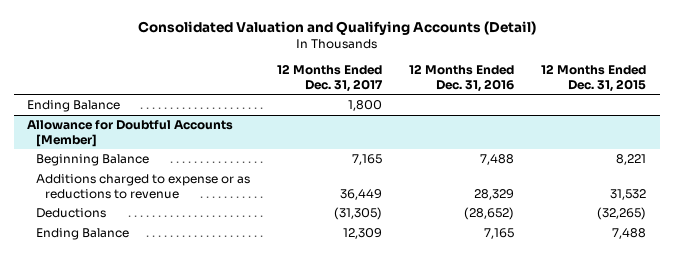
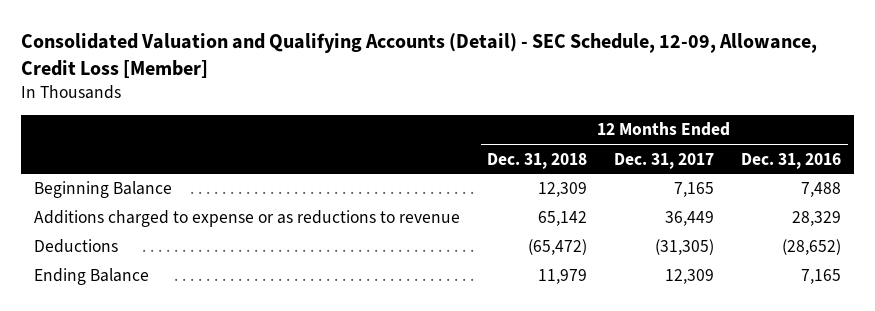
[137,21,536,36] Consolidated Valuation and Qualifying Accounts (Detail) -> [20,32,817,78] Consolidated Valuation and Qualifying Accounts (Detail) - SEC Schedule, 12-09, Allowance, Credit Loss [Member]
[541,64,647,92] 12 Months Ended Dec. 31, 2015 -> none
none -> [487,152,588,169] Dec. 31, 2018
[27,100,121,113] Ending Balance -> none
[27,120,234,147] Allowance for Doubtful Accounts [Member] -> none

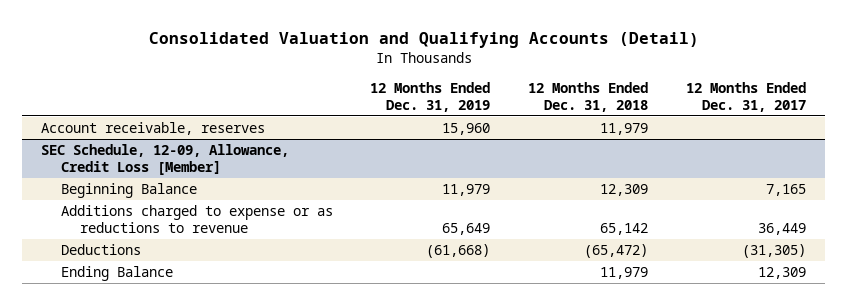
[20,32,817,78] Consolidated Valuation and Qualifying Accounts (Detail) - SEC Schedule, 12-09, Allowance, Credit Loss [Member] -> [148,31,699,48] Consolidated Valuation and Qualifying Accounts (Detail)
[741,152,842,169] Dec. 31, 2016 -> none
none -> [370,81,491,112] 12 Months Ended Dec. 31, 2019
none -> [41,122,266,136] Account receivable, reserves
none -> [41,144,290,176] SEC Schedule, 12-09, Allowance, Credit Loss [Member]

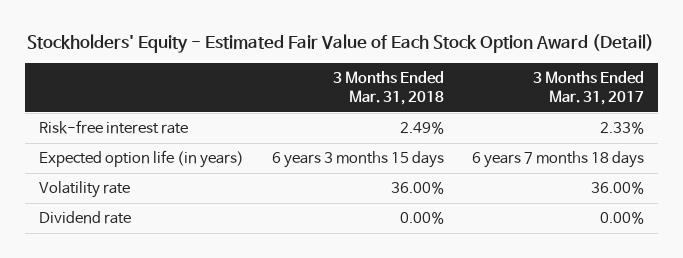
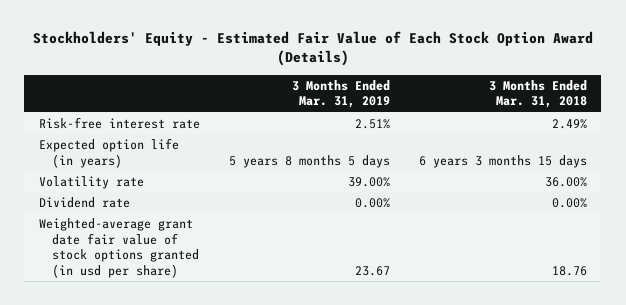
[27,33,655,53] Stockholders' Equity - Estimated Fair Value of Each Stock Option Award (Detail) -> [32,31,593,67] Stockholders' Equity - Estimated Fair Value of Each Stock Option Award (Details)
[533,71,645,106] 3 Months Ended Mar. 31, 2017 -> none
none -> [291,79,390,109] 3 Months Ended Mar. 31, 2019
none -> [38,217,199,278] Weighted-average grant date fair value of stock options granted (in usd per share)

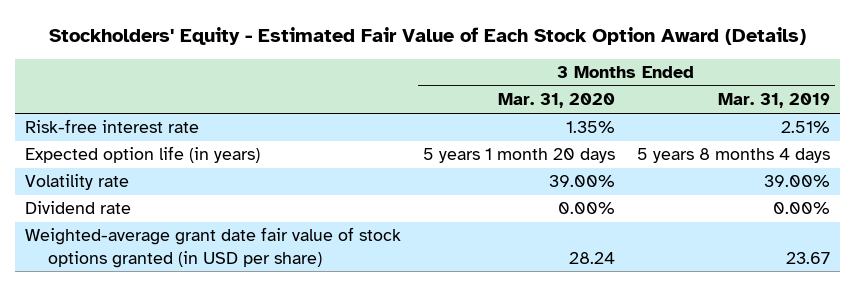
[488,79,587,109] 3 Months Ended Mar. 31, 2018 -> none
none -> [498,93,616,109] Mar. 31, 2020
[228,154,390,168] 5 years 8 months 5 days -> [636,148,830,164] 5 years 8 months 4 days
[38,217,199,278] Weighted-average grant date fair value of stock options granted (in usd per share) -> [25,227,402,268] Weighted-average grant date fair value of stock options granted (in USD per share)

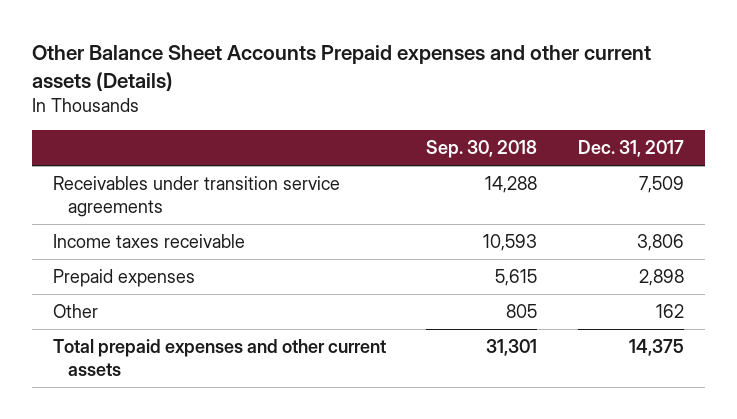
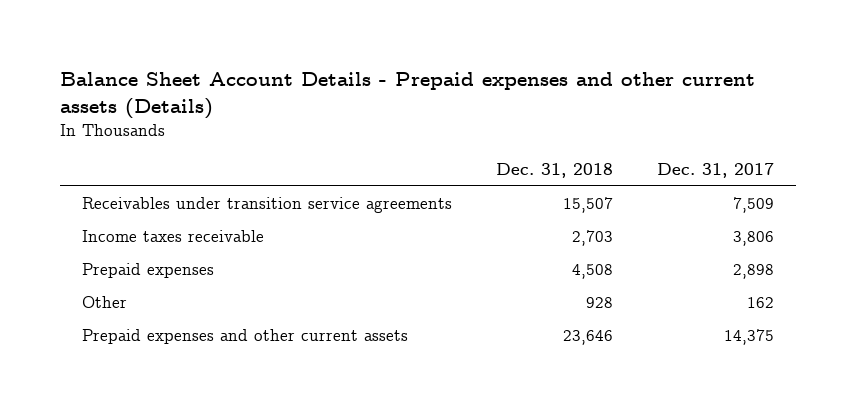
[32,45,652,91] Other Balance Sheet Accounts Prepaid expenses and other current assets (Details) -> [59,72,755,119] Balance Sheet Account Details - Prepaid expenses and other current assets (Details)
[426,140,538,159] Sep. 30, 2018 -> none
none -> [495,163,613,179] Dec. 31, 2018
[52,339,386,377] Total prepaid expenses and other current assets -> [81,329,408,345] Prepaid expenses and other current assets

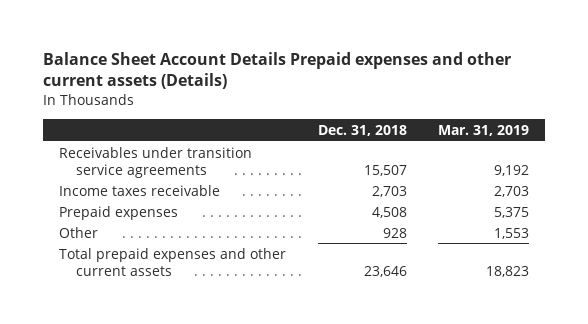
[59,72,755,119] Balance Sheet Account Details - Prepaid expenses and other current assets (Details) -> [43,51,512,90] Balance Sheet Account Details Prepaid expenses and other current assets (Details)
[657,163,775,179] Dec. 31, 2017 -> none
none -> [438,124,530,136] Mar. 31, 2019
[81,329,408,345] Prepaid expenses and other current assets -> [59,247,287,276] Total prepaid expenses and other current assets

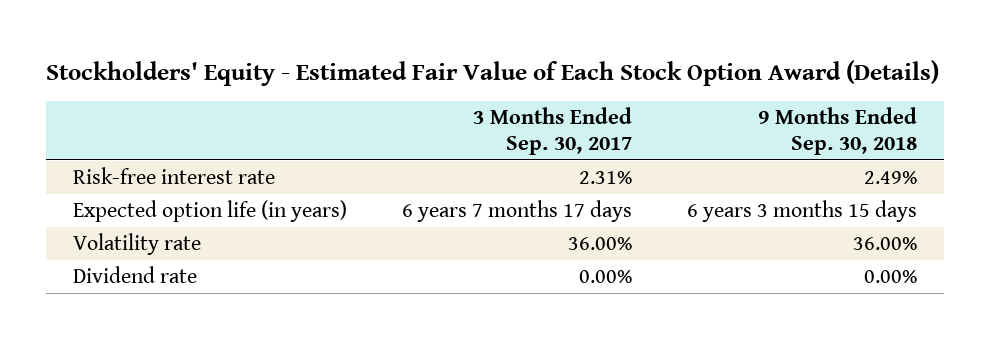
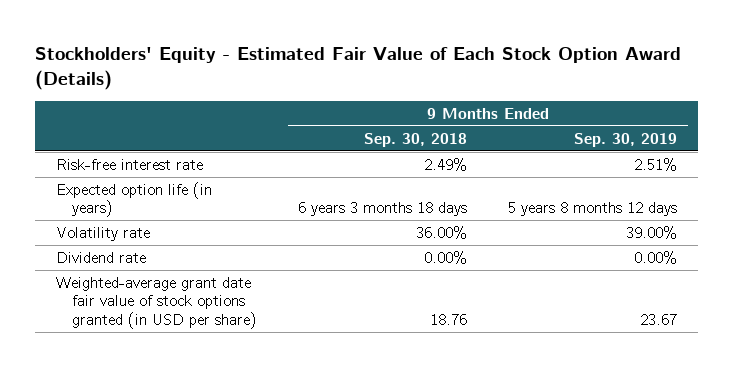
[473,107,633,155] 3 Months Ended Sep. 30, 2017 -> none
none -> [574,132,678,147] Sep. 30, 2019
[686,200,917,223] 6 years 3 months 15 days -> [298,202,468,217] 6 years 3 months 18 days
none -> [55,276,258,329] Weighted-average grant date fair value of stock options granted (in USD per share)

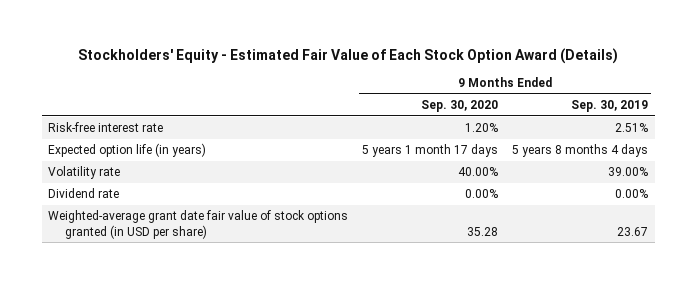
[364,132,468,147] Sep. 30, 2018 -> none
none -> [421,100,499,113] Sep. 30, 2020
[508,202,678,217] 5 years 8 months 12 days -> [511,144,648,158] 5 years 8 months 4 days

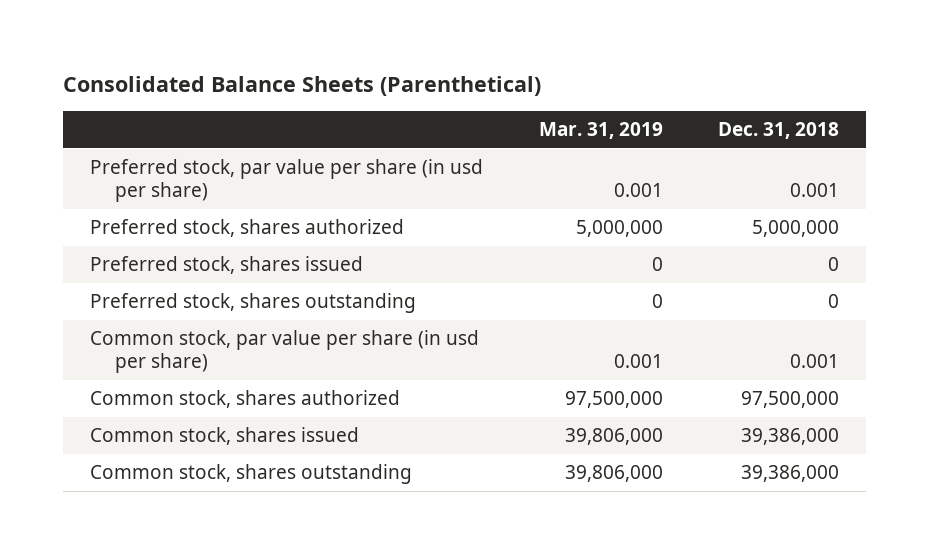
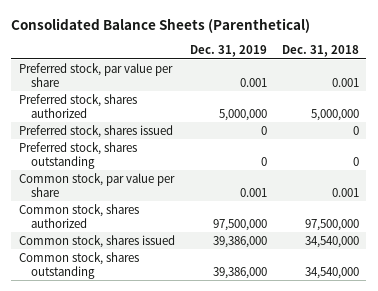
[538,122,663,140] Mar. 31, 2019 -> none
none -> [189,45,267,58] Dec. 31, 2019
[90,159,484,203] Preferred stock, par value per share (in usd per share) -> [18,62,173,87] Preferred stock, par value per share
[90,330,480,374] Common stock, par value per share (in usd per share) -> [18,172,175,197] Common stock, par value per share
[740,428,839,446] 39,386,000 -> [304,235,359,248] 34,540,000
[740,465,839,483] 39,386,000 -> [304,266,359,279] 34,540,000

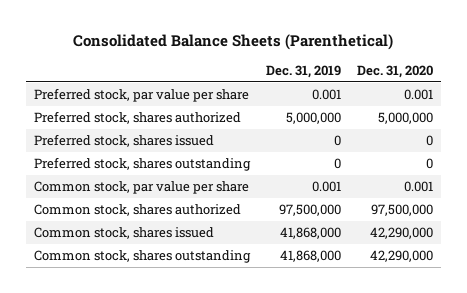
[281,45,359,58] Dec. 31, 2018 -> none
none -> [356,65,433,79] Dec. 31, 2020
[212,235,267,248] 39,386,000 -> [279,227,341,240] 41,868,000
[212,266,267,279] 39,386,000 -> [279,250,341,263] 41,868,000

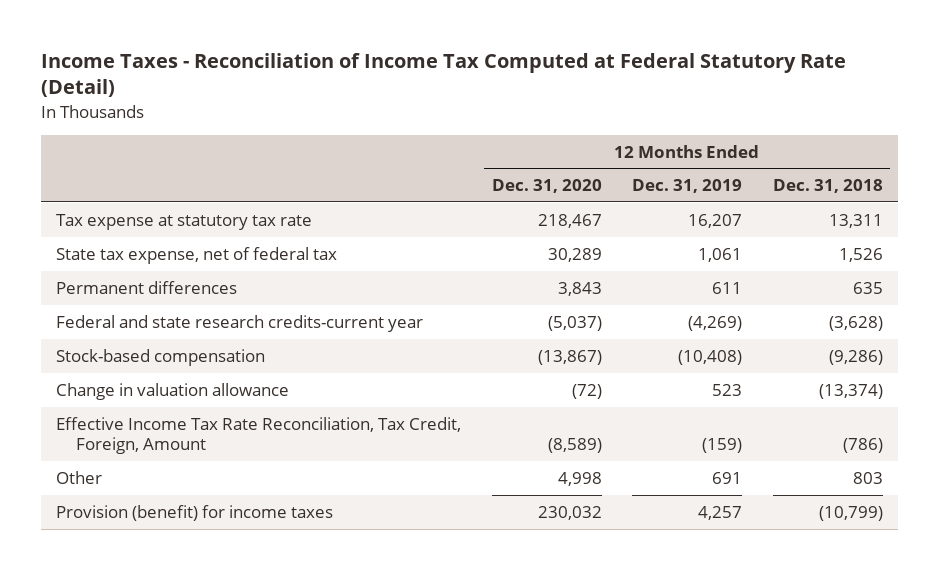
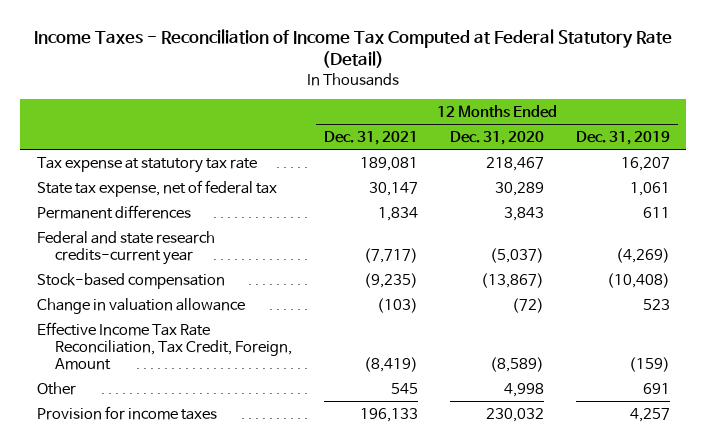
[772,179,883,194] Dec. 31, 2018 -> none
none -> [323,130,418,145] Dec. 31, 2021
[56,504,334,521] Provision (benefit) for income taxes -> [36,405,217,420] Provision for income taxes

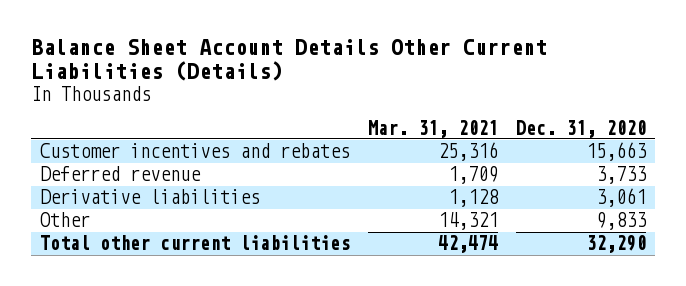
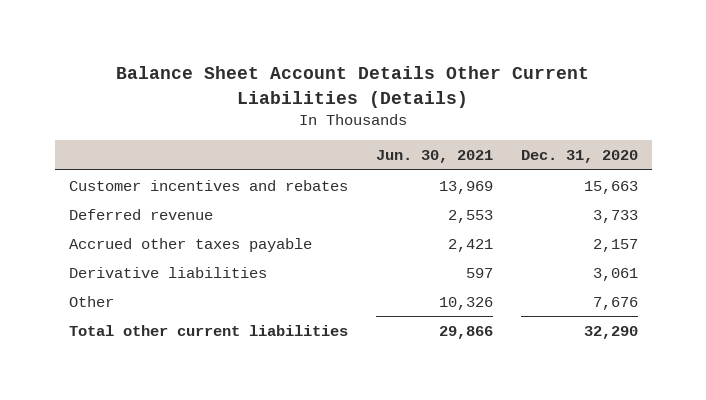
[367,119,498,138] Mar. 31, 2021 -> none
none -> [375,150,493,164] Jun. 30, 2021
none -> [68,237,312,252] Accrued other taxes payable
[595,212,647,231] 9,833 -> [592,296,638,310] 7,676

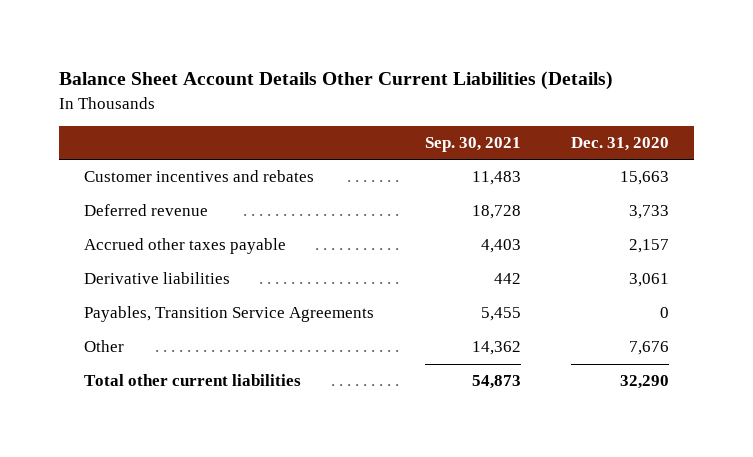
[375,150,493,164] Jun. 30, 2021 -> none
none -> [424,137,521,153] Sep. 30, 2021
none -> [84,306,375,323] Payables, Transition Service Agreements

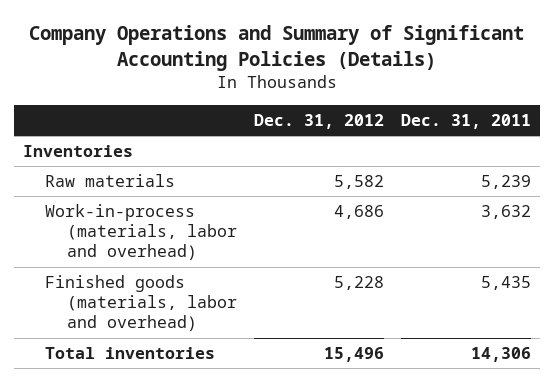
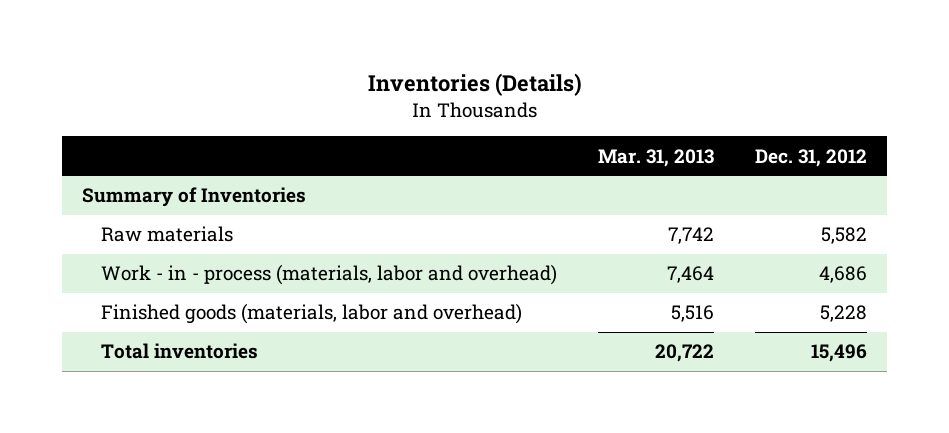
[29,25,525,71] Company Operations and Summary of Significant Accounting Policies (Details) -> [367,73,582,97] Inventories (Details)
[401,114,532,130] Dec. 31, 2011 -> none
none -> [597,148,714,167] Mar. 31, 2013
[22,145,133,158] Inventories -> [82,187,307,208] Summary of Inventories
[44,204,237,261] Work-in-process (materials, labor and overhead) -> [100,264,557,286] Work - in - process (materials, labor and overhead)

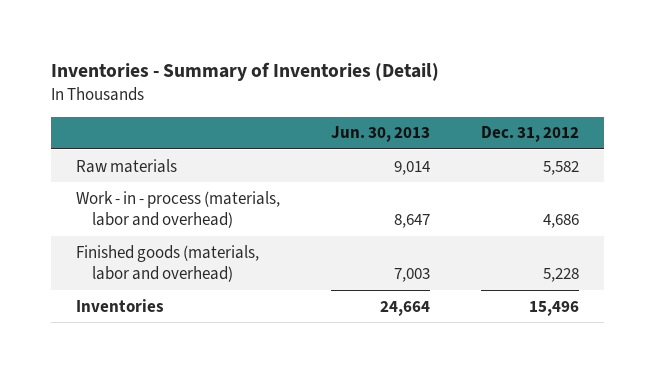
[367,73,582,97] Inventories (Details) -> [50,61,439,81] Inventories - Summary of Inventories (Detail)
[597,148,714,167] Mar. 31, 2013 -> none
none -> [330,126,430,143] Jun. 30, 2013
[82,187,307,208] Summary of Inventories -> none
[100,343,258,360] Total inventories -> [75,298,164,312] Inventories

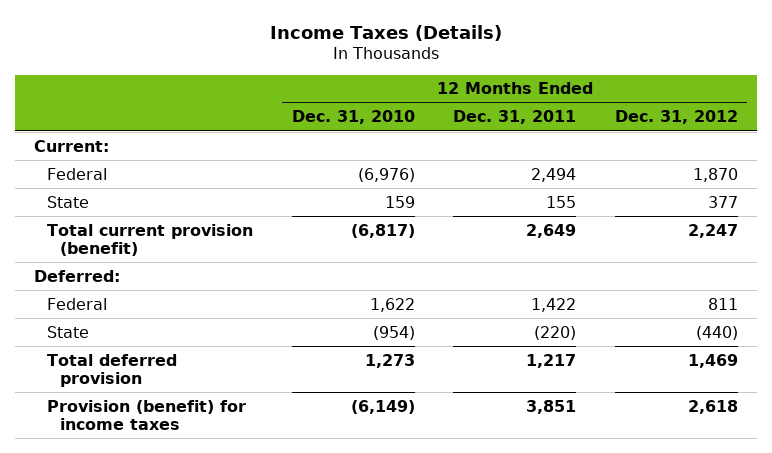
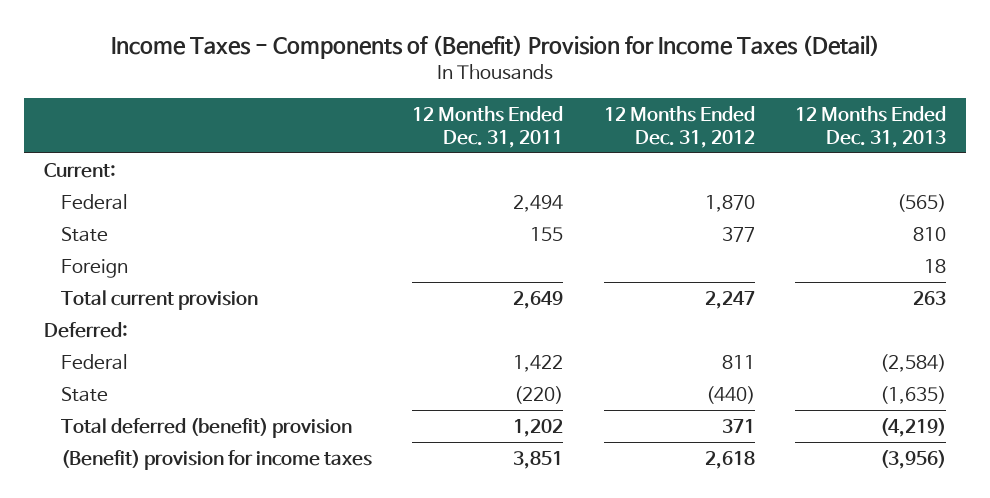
[270,24,503,41] Income Taxes (Details) -> [111,35,881,60] Income Taxes - Components of (Benefit) Provision for Income Taxes (Detail)
[291,110,415,125] Dec. 31, 2010 -> none
none -> [795,105,947,148] 12 Months Ended Dec. 31, 2013
none -> [60,258,128,278] Foreign
[46,223,253,256] Total current provision (benefit) -> [60,289,258,310] Total current provision
[46,353,177,387] Total deferred provision -> [60,417,352,438] Total deferred (benefit) provision
[526,353,577,368] 1,217 -> [513,418,564,437] 1,202
[687,353,738,368] 1,469 -> [721,418,755,433] 371
[46,399,246,430] Provision (benefit) for income taxes -> [60,449,372,470] (Benefit) provision for income taxes

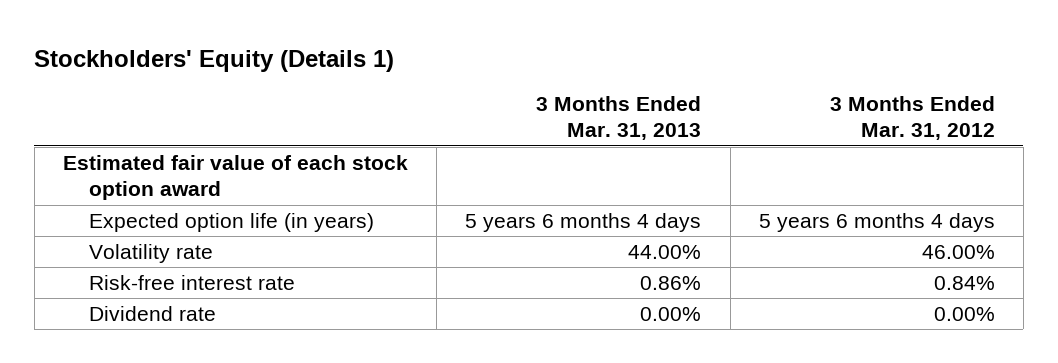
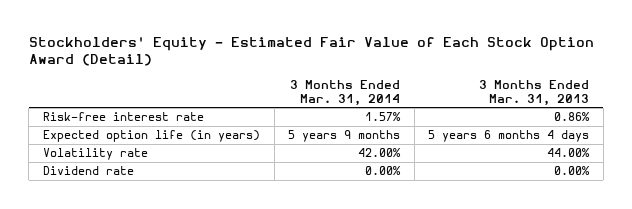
[34,49,395,72] Stockholders' Equity (Details 1) -> [28,36,594,67] Stockholders' Equity - Estimated Fair Value of Each Stock Option Award (Detail)
[829,95,995,141] 3 Months Ended Mar. 31, 2012 -> none
none -> [290,80,401,106] 3 Months Ended Mar. 31, 2014
[63,154,409,201] Estimated fair value of each stock option award -> none
[88,274,295,290] Risk-free interest rate -> [43,112,205,122] Risk-free interest rate

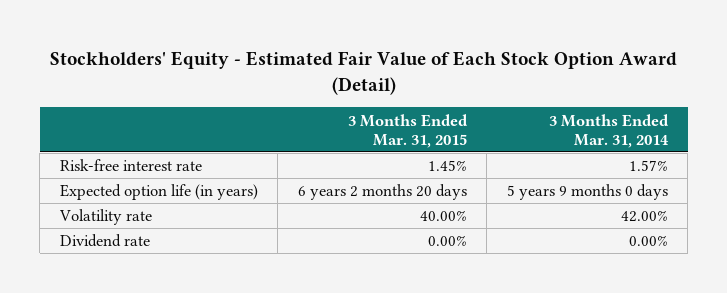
[479,80,590,106] 3 Months Ended Mar. 31, 2013 -> none
none -> [347,113,468,148] 3 Months Ended Mar. 31, 2015
[288,130,401,143] 5 years 9 months -> [506,184,668,201] 5 years 9 months 0 days

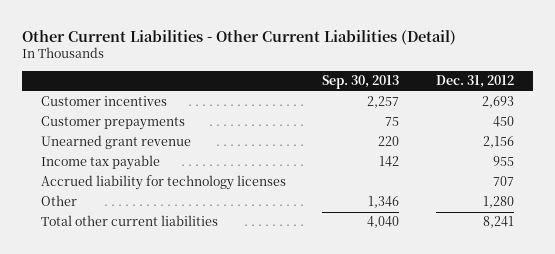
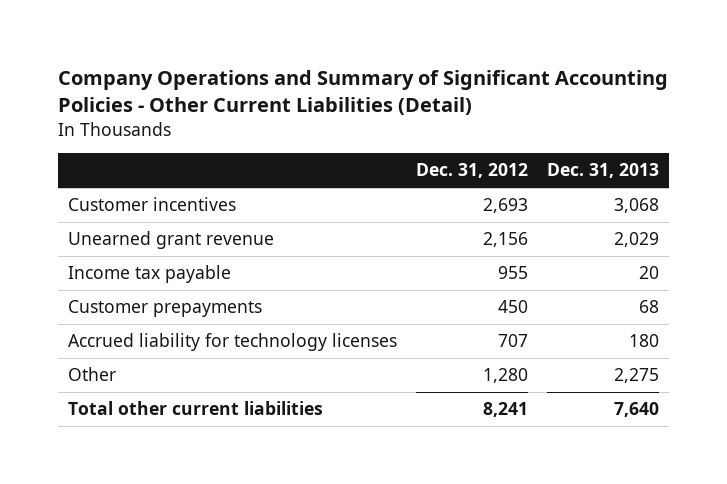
[22,29,457,45] Other Current Liabilities - Other Current Liabilities (Detail) -> [58,70,669,116] Company Operations and Summary of Significant Accounting Policies - Other Current Liabilities (Detail)
[322,75,400,90] Sep. 30, 2013 -> none
none -> [547,163,660,179] Dec. 31, 2013
[40,116,185,131] Customer prepayments -> [67,300,262,318] Customer prepayments

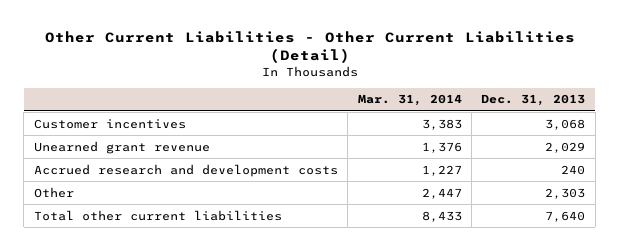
[58,70,669,116] Company Operations and Summary of Significant Accounting Policies - Other Current Liabilities (Detail) -> [44,31,575,64] Other Current Liabilities - Other Current Liabilities (Detail)
[416,163,529,179] Dec. 31, 2012 -> none
none -> [357,94,462,107] Mar. 31, 2014
[67,265,231,284] Income tax payable -> none
[67,300,262,318] Customer prepayments -> none
[67,333,397,352] Accrued liability for technology licenses -> none
none -> [33,163,338,177] Accrued research and development costs
[614,368,660,384] 2,275 -> [545,187,586,199] 2,303

